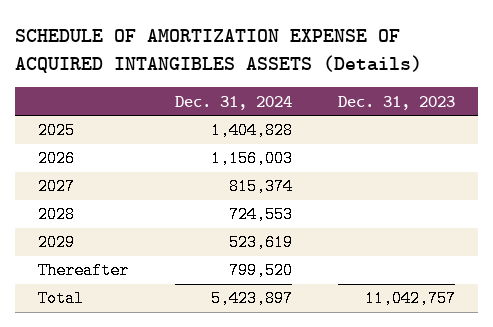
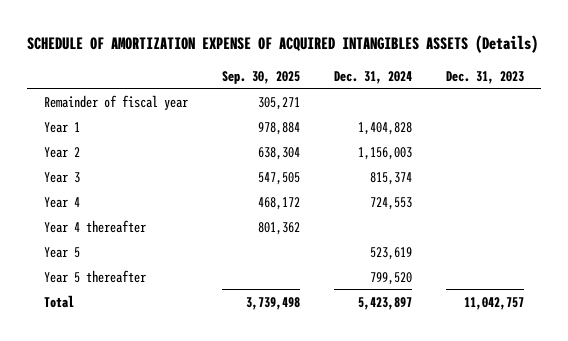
none -> [221,70,300,84] Sep. 30, 2025
none -> [43,94,188,110] Remainder of fiscal year
[38,122,76,140] 2025 -> [43,121,80,133] Year 1
[38,150,76,168] 2026 -> [43,146,80,158] Year 2
[38,178,76,196] 2027 -> [43,171,80,183] Year 3
[38,206,76,224] 2028 -> [43,196,80,208] Year 4
none -> [43,219,146,233] Year 4 thereafter
[38,234,76,252] 2029 -> [43,246,80,258] Year 5
[38,262,130,280] Thereafter -> [43,269,146,283] Year 5 thereafter

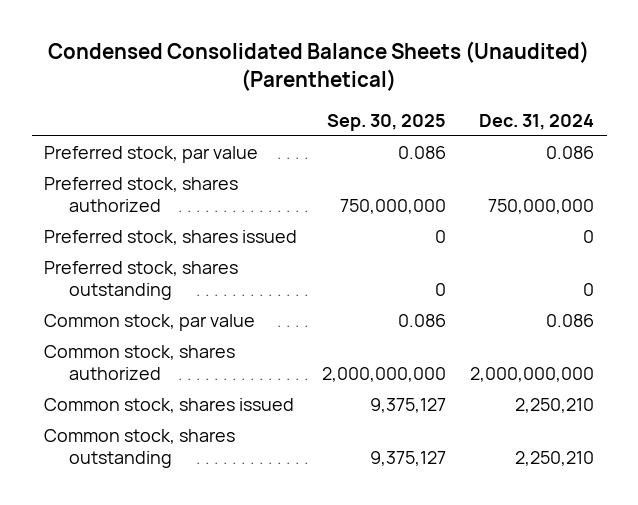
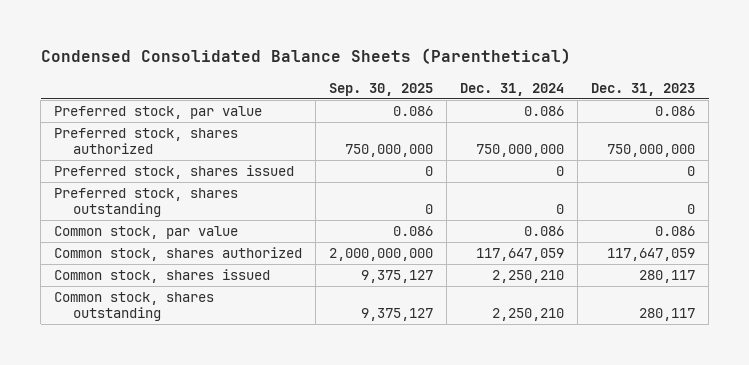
[48,41,590,91] Condensed Consolidated Balance Sheets (Unaudited) (Parenthetical) -> [40,48,571,65] Condensed Consolidated Balance Sheets (Parenthetical)
none -> [591,82,696,96] Dec. 31, 2023
[470,366,595,382] 2,000,000,000 -> [476,248,565,262] 117,647,059

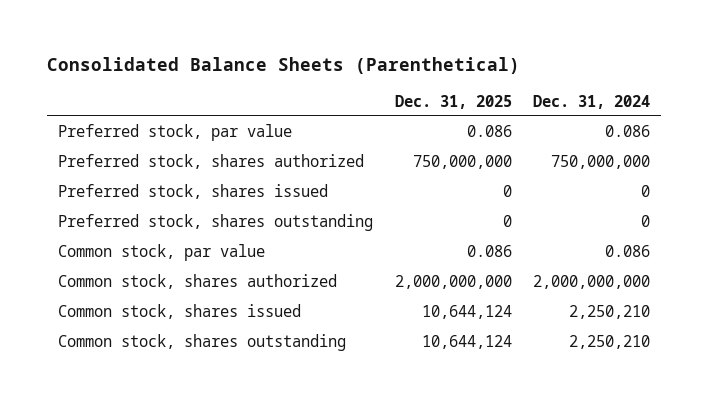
[40,48,571,65] Condensed Consolidated Balance Sheets (Parenthetical) -> [47,57,521,75] Consolidated Balance Sheets (Parenthetical)
[329,82,434,96] Sep. 30, 2025 -> none
[591,82,696,96] Dec. 31, 2023 -> none
none -> [394,94,512,109] Dec. 31, 2025
[476,248,565,262] 117,647,059 -> [533,275,651,290] 2,000,000,000

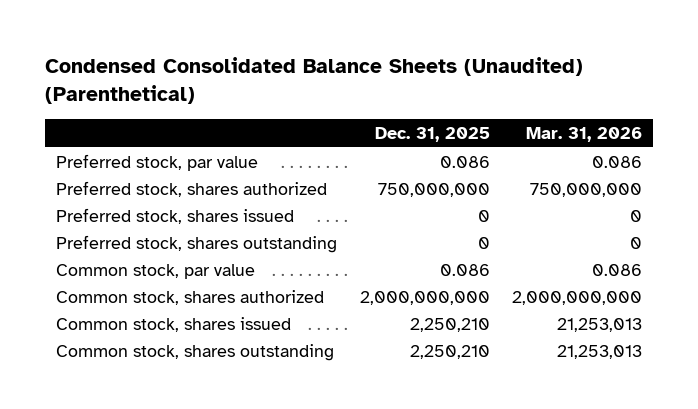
[47,57,521,75] Consolidated Balance Sheets (Parenthetical) -> [45,57,584,105] Condensed Consolidated Balance Sheets (Unaudited) (Parenthetical)
[533,94,651,109] Dec. 31, 2024 -> none
none -> [526,127,643,143] Mar. 31, 2026
[421,305,512,320] 10,644,124 -> [409,317,490,332] 2,250,210
[421,335,512,350] 10,644,124 -> [409,344,490,359] 2,250,210

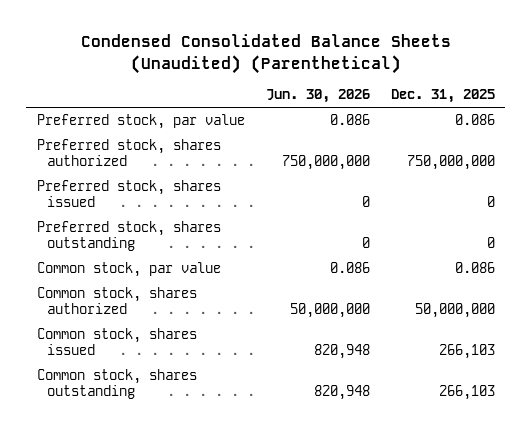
[526,127,643,143] Mar. 31, 2026 -> none
none -> [265,89,370,104] Jun. 30, 2026
[359,290,490,305] 2,000,000,000 -> [414,303,495,319] 50,000,000
[409,317,490,332] 2,250,210 -> [438,344,495,360] 266,103
[409,344,490,359] 2,250,210 -> [438,385,495,401] 266,103

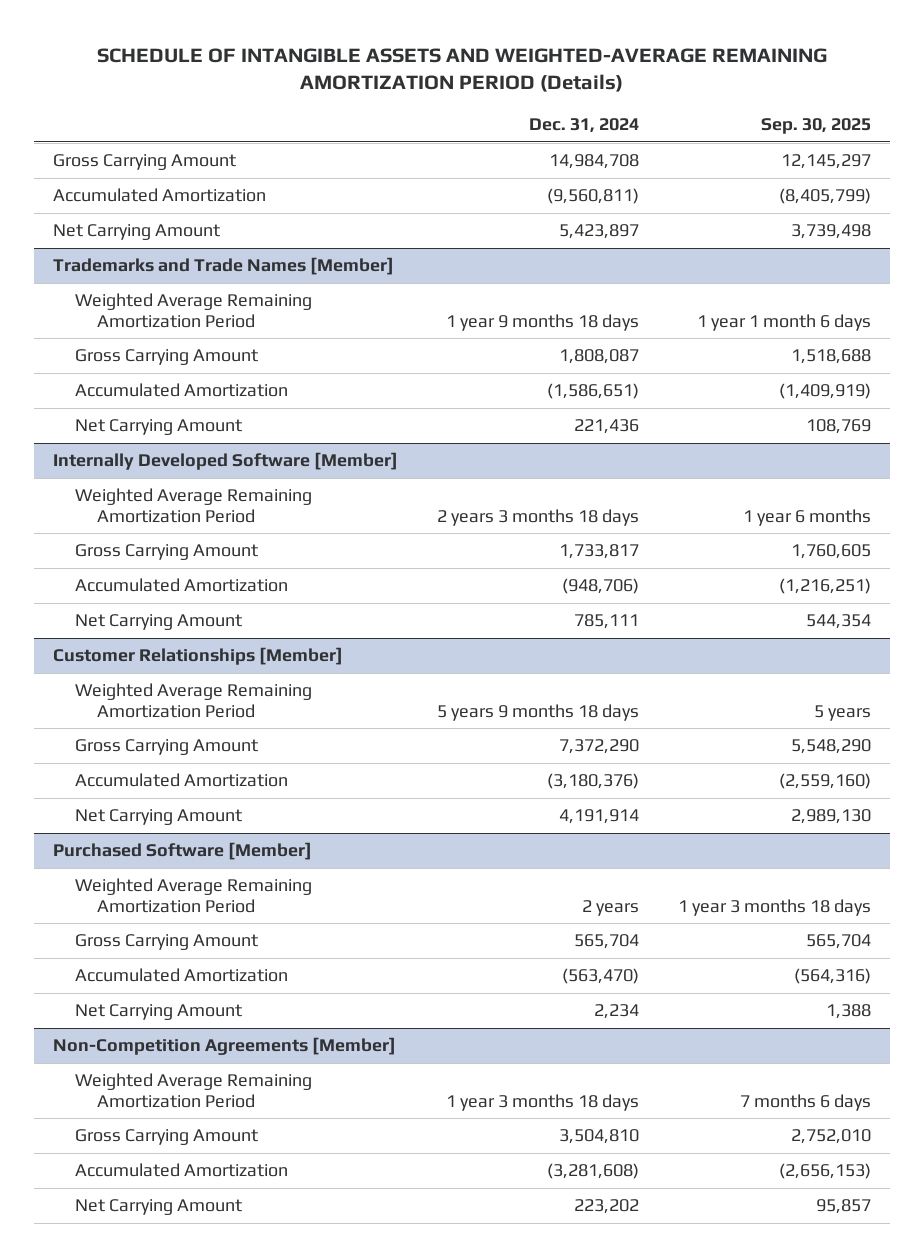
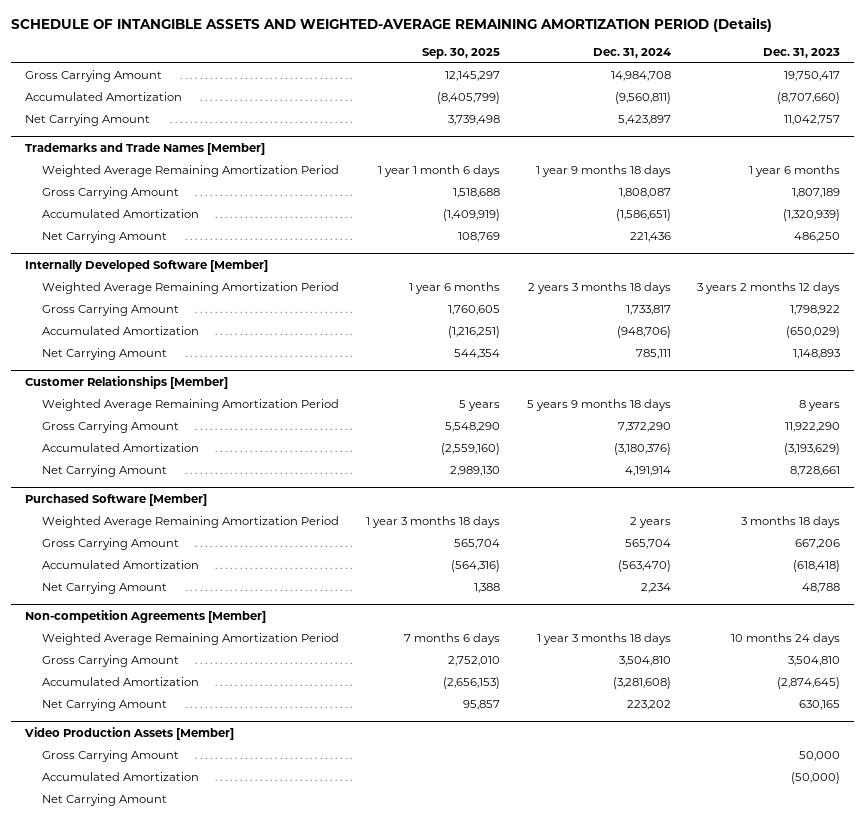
none -> [763,48,841,59] Dec. 31, 2023
[53,1037,397,1056] Non-Competition Agreements [Member] -> [24,610,266,624] Non-competition Agreements [Member]
none -> [23,727,234,741] Video Production Assets [Member]
none -> [42,750,180,763] Gross Carrying Amount
none -> [42,772,200,782] Accumulated Amortization
none -> [42,794,168,807] Net Carrying Amount

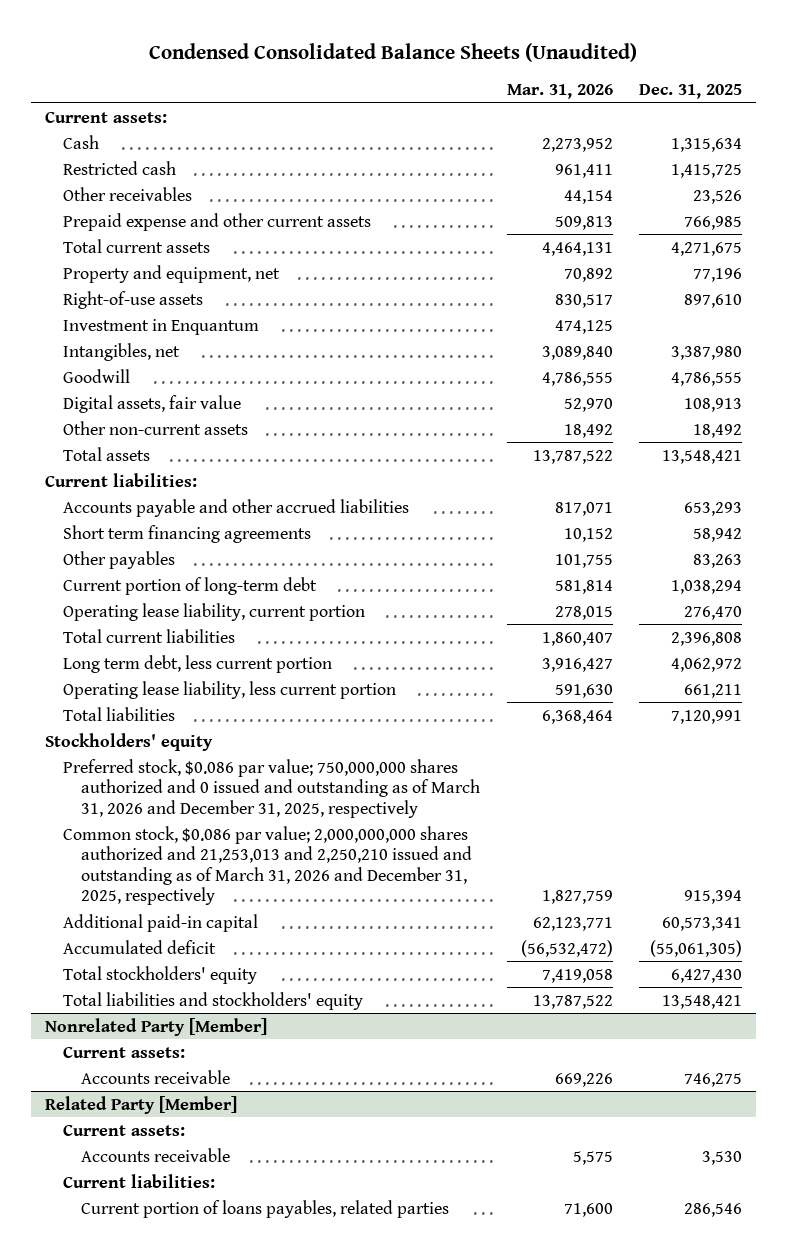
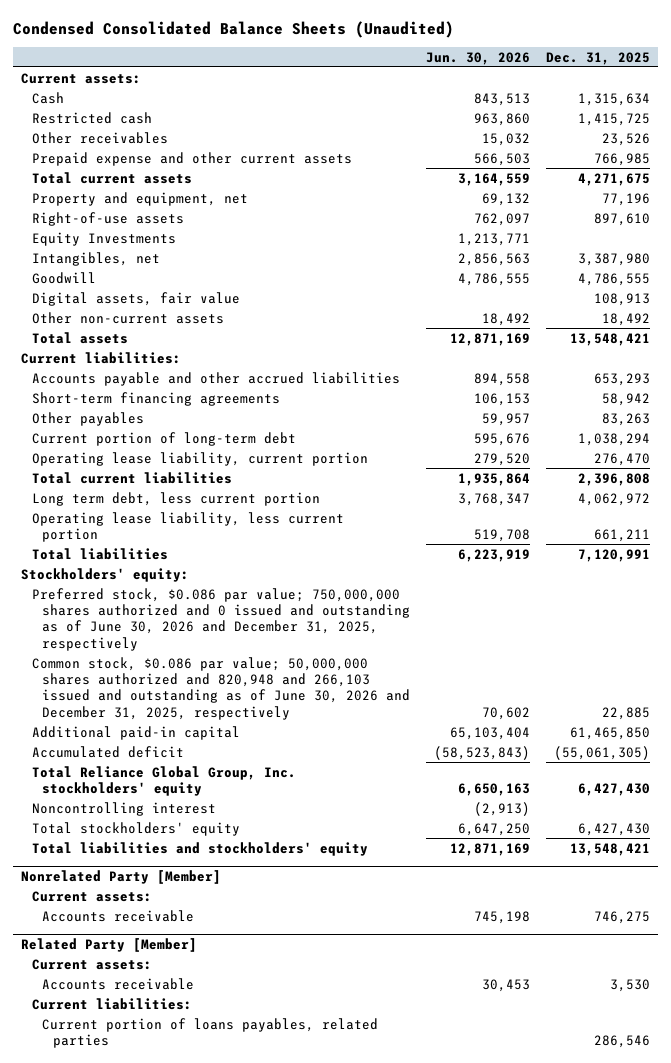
[506,84,613,100] Mar. 31, 2026 -> none
none -> [426,51,531,65] Jun. 30, 2026
[62,318,259,335] Investment in Enquantum -> none
none -> [31,231,176,246] Equity Investments
[62,524,311,543] Short term financing agreements -> [31,391,280,406] Short-term financing agreements
[44,732,213,751] Stockholders' equity -> [20,567,189,582] Stockholders' equity:
[62,758,480,818] Preferred stock, $0.086 par value; 750,000,000 shares authorized and 0 issued and outstanding as of March 31, 2026 and December 31, 2025, respectively -> [31,587,411,651] Preferred stock, $0.086 par value; 750,000,000 shares authorized and 0 issued and outstanding as of June 30, 2026 and December 31, 2025, respectively
[62,825,472,906] Common stock, $0.086 par value; 2,000,000,000 shares authorized and 21,253,013 and 2,250,210 issued and outstanding as of March 31, 2026 and December 31, 2025, respectively -> [31,656,411,720] Common stock, $0.086 par value; 50,000,000 shares authorized and 820,948 and 266,103 issued and outstanding as of June 30, 2026 and December 31, 2025, respectively
[684,890,743,905] 915,394 -> [601,706,650,720] 22,885
[662,916,743,931] 60,573,341 -> [569,726,650,740] 61,465,850
none -> [31,765,296,796] Total Reliance Global Group, Inc. stockholders' equity
none -> [31,801,216,816] Noncontrolling interest

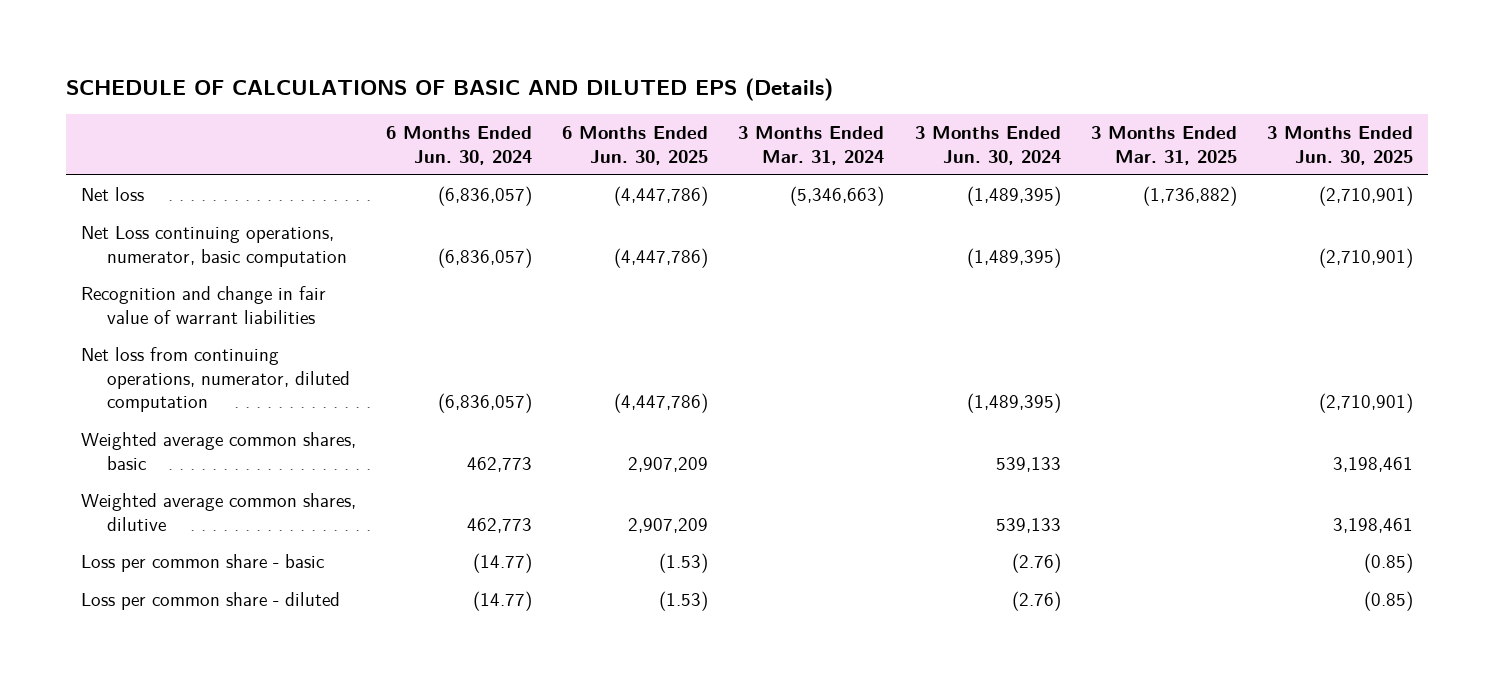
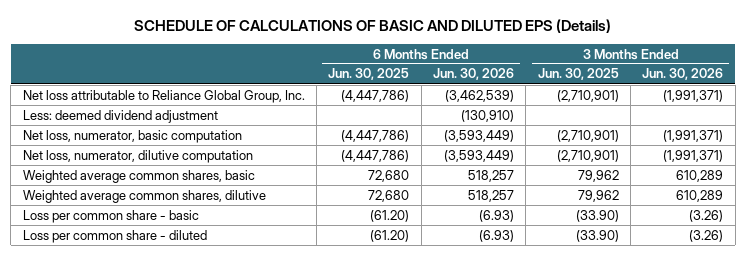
[385,126,532,165] 6 Months Ended Jun. 30, 2024 -> none
[738,126,885,165] 3 Months Ended Mar. 31, 2024 -> none
[914,126,1061,165] 3 Months Ended Jun. 30, 2024 -> none
[1090,126,1237,165] 3 Months Ended Mar. 31, 2025 -> none
none -> [433,68,515,81] Jun. 30, 2026
none -> [642,68,724,81] Jun. 30, 2026
[80,286,326,324] Recognition and change in fair value of warrant liabilities -> none
[80,187,144,202] Net loss -> [22,89,305,103] Net loss attributable to Reliance Global Group, Inc.
none -> [22,109,218,123] Less: deemed dividend adjustment
[80,226,347,267] Net Loss continuing operations, numerator, basic computation -> [22,129,242,143] Net loss, numerator, basic computation
[80,347,350,413] Net loss from continuing operations, numerator, diluted computation -> [22,149,253,163] Net loss, numerator, dilutive computation
[628,456,709,472] 2,907,209 -> [368,169,410,182] 72,680
[1333,456,1414,472] 3,198,461 -> [577,169,619,182] 79,962
[628,517,709,533] 2,907,209 -> [368,189,410,202] 72,680
[1333,517,1414,533] 3,198,461 -> [577,189,619,202] 79,962
[659,553,709,574] (1.53) -> [370,209,410,222] (61.20)
[1364,553,1414,574] (0.85) -> [575,209,619,222] (33.90)
[659,591,709,612] (1.53) -> [370,229,410,242] (61.20)
[1364,591,1414,612] (0.85) -> [575,229,619,242] (33.90)

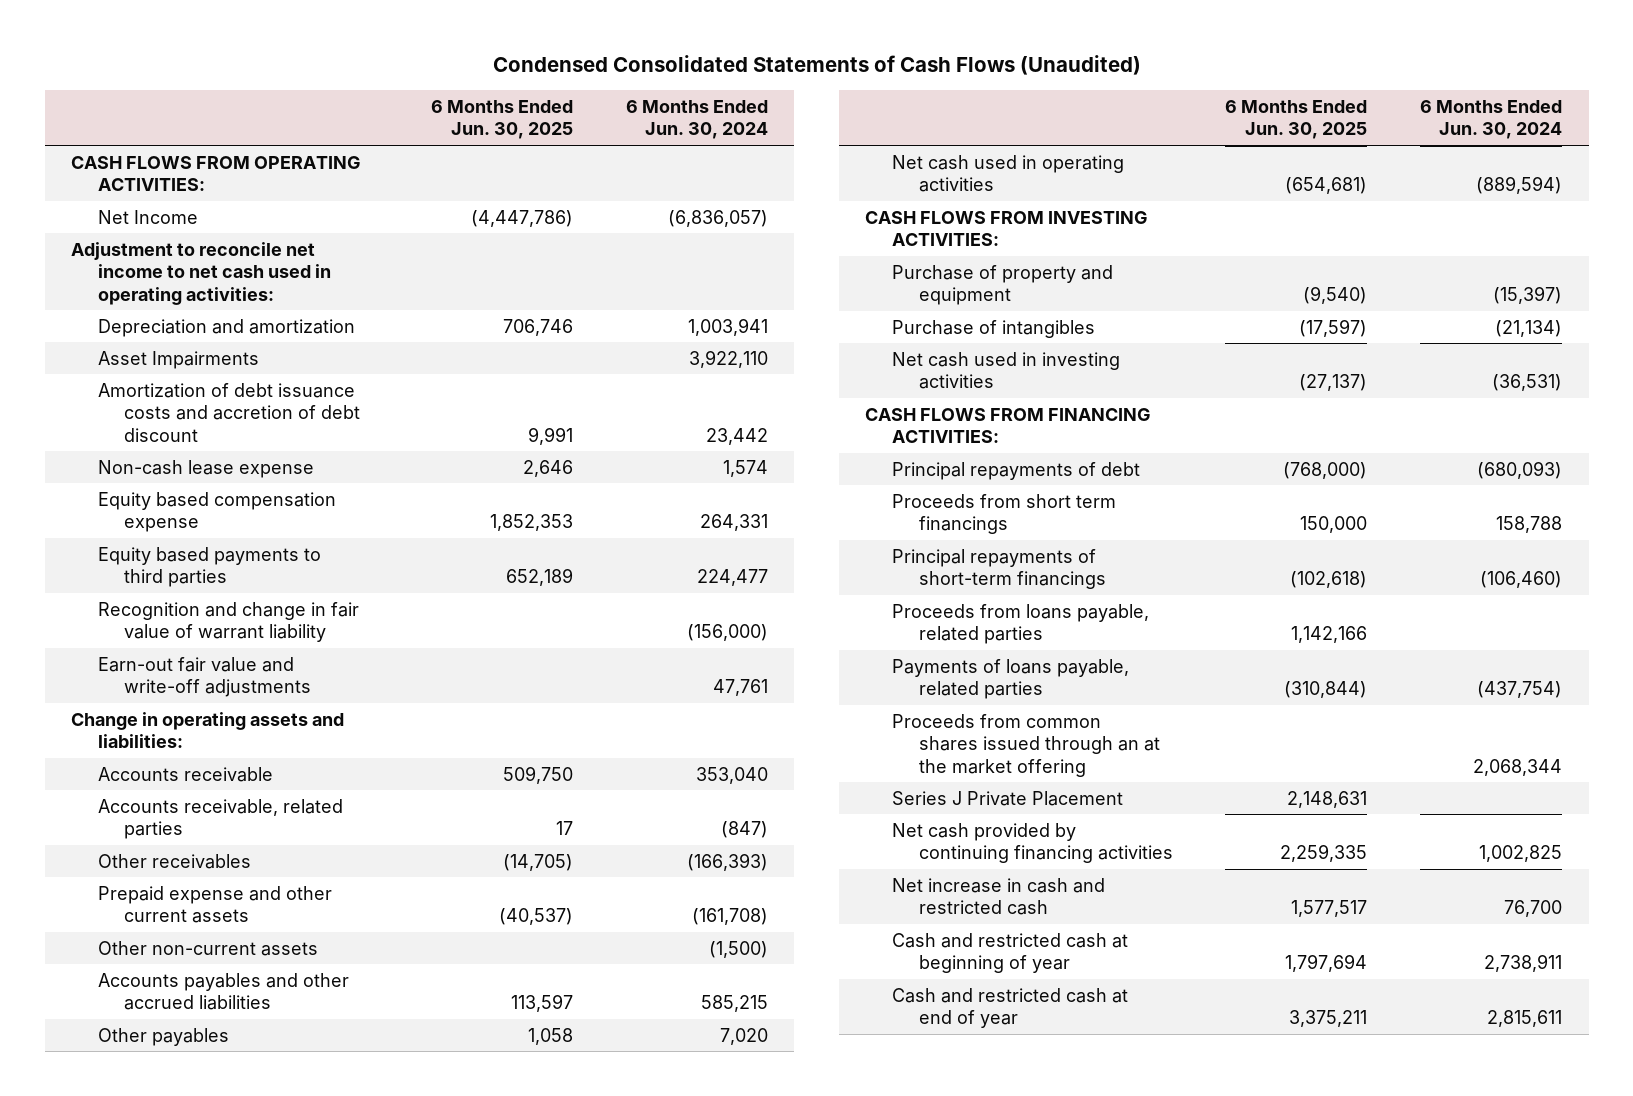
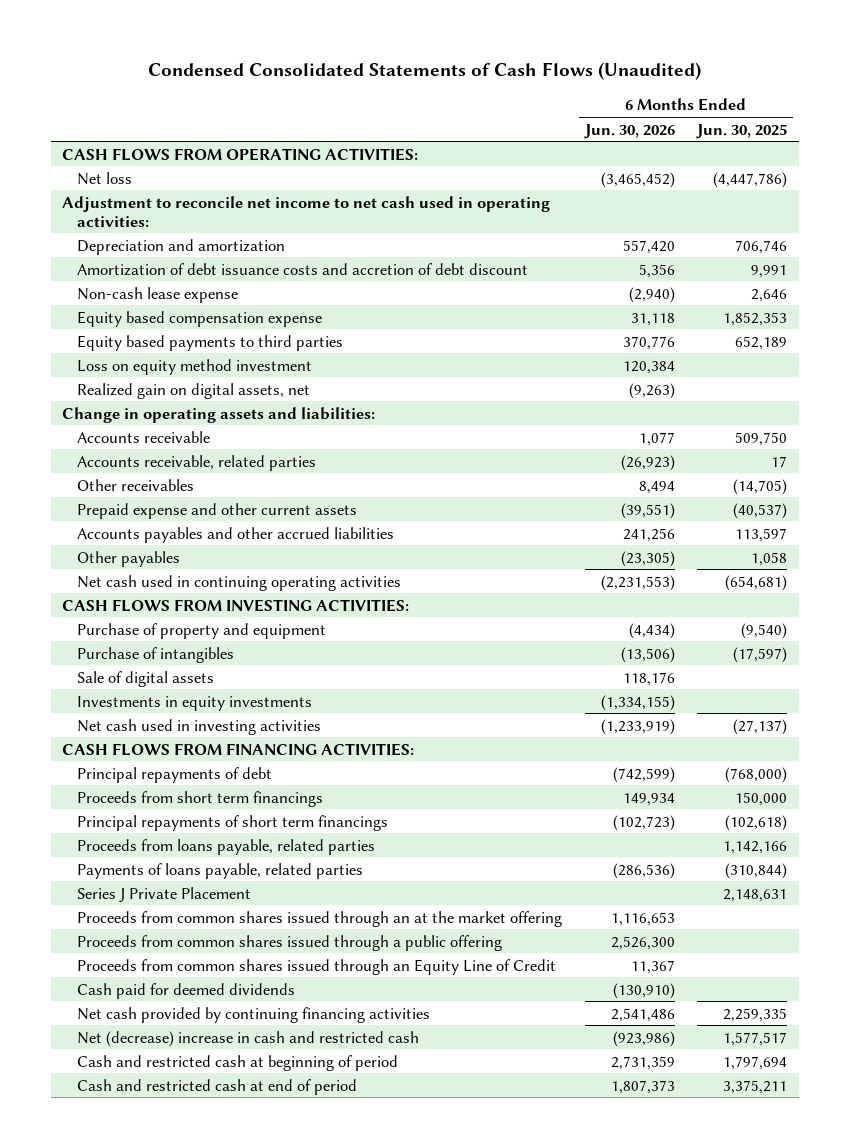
[625,99,768,140] 6 Months Ended Jun. 30, 2024 -> none
none -> [583,123,675,139] Jun. 30, 2026
[97,209,198,224] Net Income -> [76,171,132,185] Net loss
[97,350,259,369] Asset Impairments -> none
[97,601,359,643] Recognition and change in fair value of warrant liability -> none
[97,656,312,698] Earn-out fair value and write-off adjustments -> none
none -> [76,358,312,375] Loss on equity method investment
none -> [76,382,310,399] Realized gain on digital assets, net
[97,940,318,956] Other non-current assets -> none
[891,154,1124,193] Net cash used in operating activities -> [76,574,401,591] Net cash used in continuing operating activities
none -> [76,670,214,687] Sale of digital assets
none -> [76,695,312,711] Investments in equity investments
[891,548,1106,590] Principal repayments of short-term financings -> [76,814,388,831] Principal repayments of short term financings
[891,713,1160,777] Proceeds from common shares issued through an at the market offering -> [76,910,562,927] Proceeds from common shares issued through an at the market offering
none -> [76,934,502,951] Proceeds from common shares issued through a public offering
none -> [76,958,556,975] Proceeds from common shares issued through an Equity Line of Credit
none -> [76,982,295,999] Cash paid for deemed dividends
[891,877,1105,916] Net increase in cash and restricted cash -> [76,1030,419,1047] Net (decrease) increase in cash and restricted cash
[891,932,1128,974] Cash and restricted cash at beginning of year -> [76,1054,398,1071] Cash and restricted cash at beginning of period
[891,987,1128,1029] Cash and restricted cash at end of year -> [76,1078,357,1095] Cash and restricted cash at end of period

